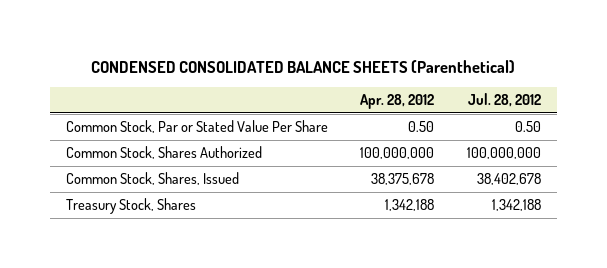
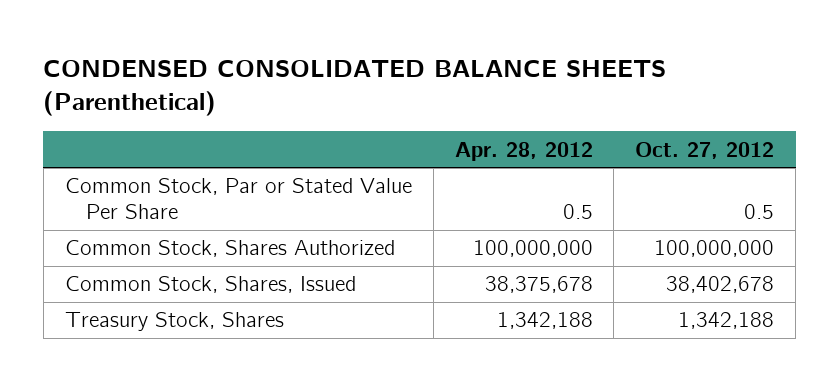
[467,93,541,108] Jul. 28, 2012 -> none
none -> [635,141,775,159] Oct. 27, 2012
[408,121,435,133] 0.50 -> [562,204,593,220] 0.5

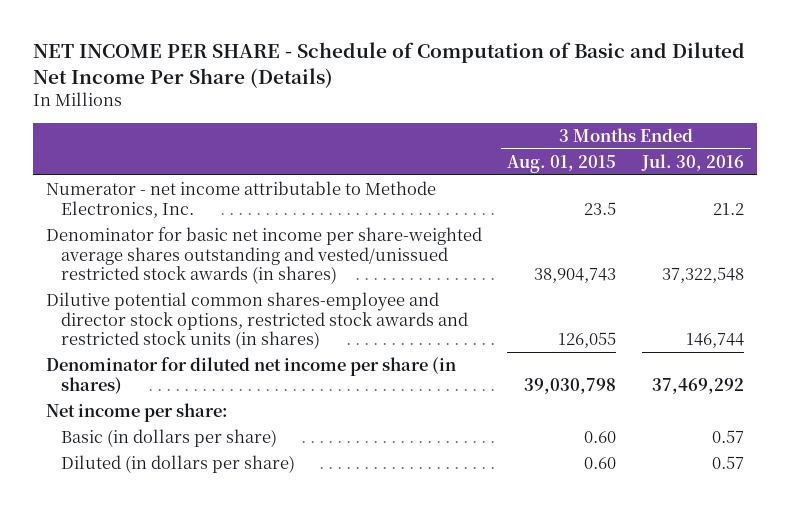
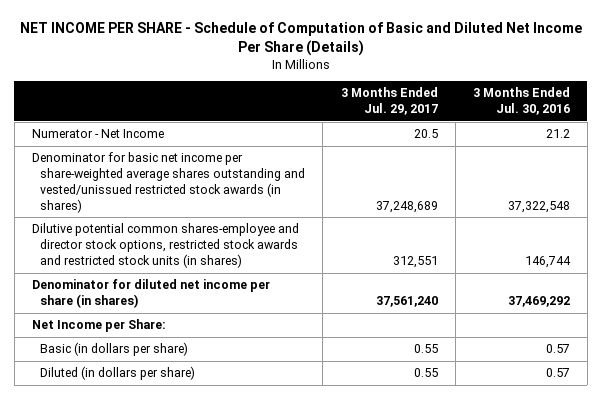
[507,154,617,173] Aug. 01, 2015 -> none
none -> [340,87,438,116] 3 Months Ended Jul. 29, 2017
[45,181,436,218] Numerator - net income attributable to Methode Electronics, Inc. -> [31,129,164,139] Numerator - Net Income
[45,403,228,423] Net income per share: -> [31,319,166,333] Net Income per Share:

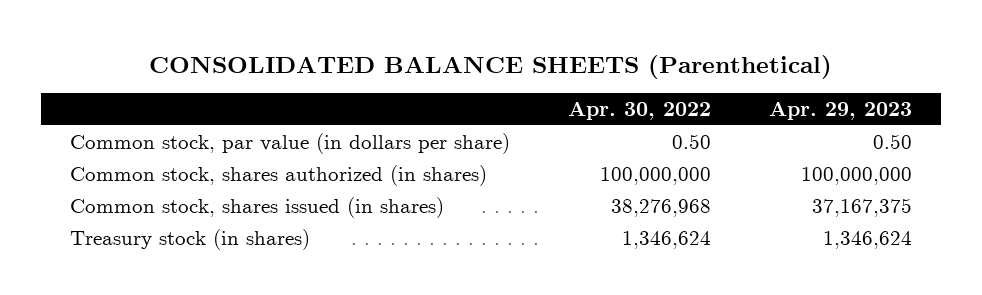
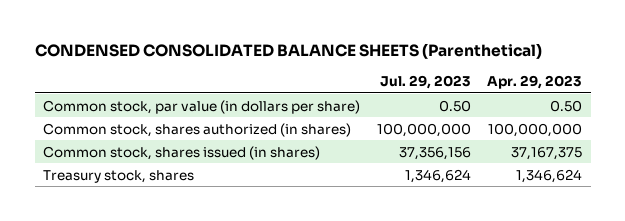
[148,54,832,79] CONSOLIDATED BALANCE SHEETS (Parenthetical) -> [34,42,542,59] CONDENSED CONSOLIDATED BALANCE SHEETS (Parenthetical)
[567,101,711,121] Apr. 30, 2022 -> none
none -> [379,74,471,89] Jul. 29, 2023
[70,228,311,250] Treasury stock (in shares) -> [43,169,195,183] Treasury stock, shares

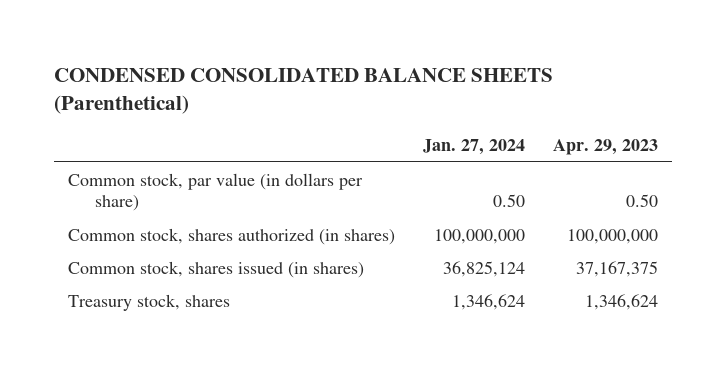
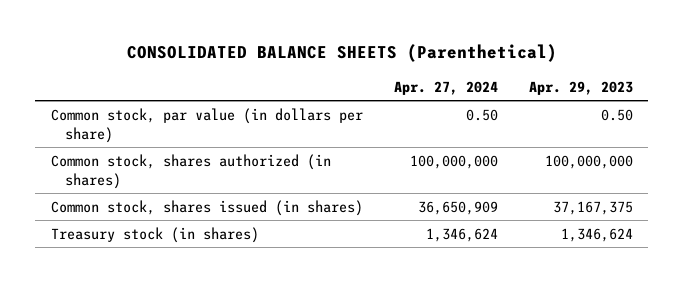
[53,67,553,115] CONDENSED CONSOLIDATED BALANCE SHEETS (Parenthetical) -> [126,44,557,63] CONSOLIDATED BALANCE SHEETS (Parenthetical)
[422,139,525,156] Jan. 27, 2024 -> none
none -> [393,80,498,95] Apr. 27, 2024
[67,293,230,311] Treasury stock, shares -> [50,226,259,243] Treasury stock (in shares)

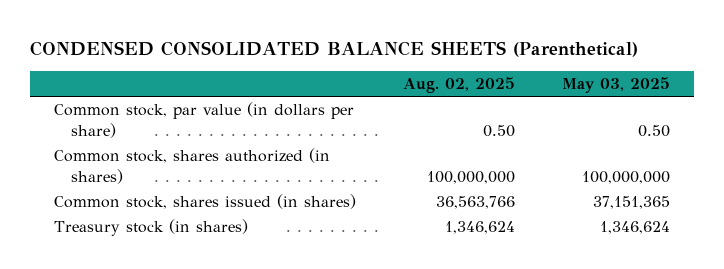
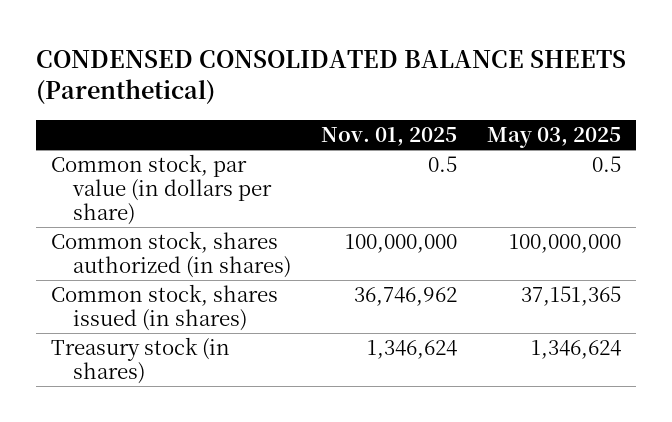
[403,76,516,93] Aug. 02, 2025 -> none
none -> [320,126,457,146] Nov. 01, 2025
[638,124,671,137] 0.50 -> [591,156,621,173] 0.5

